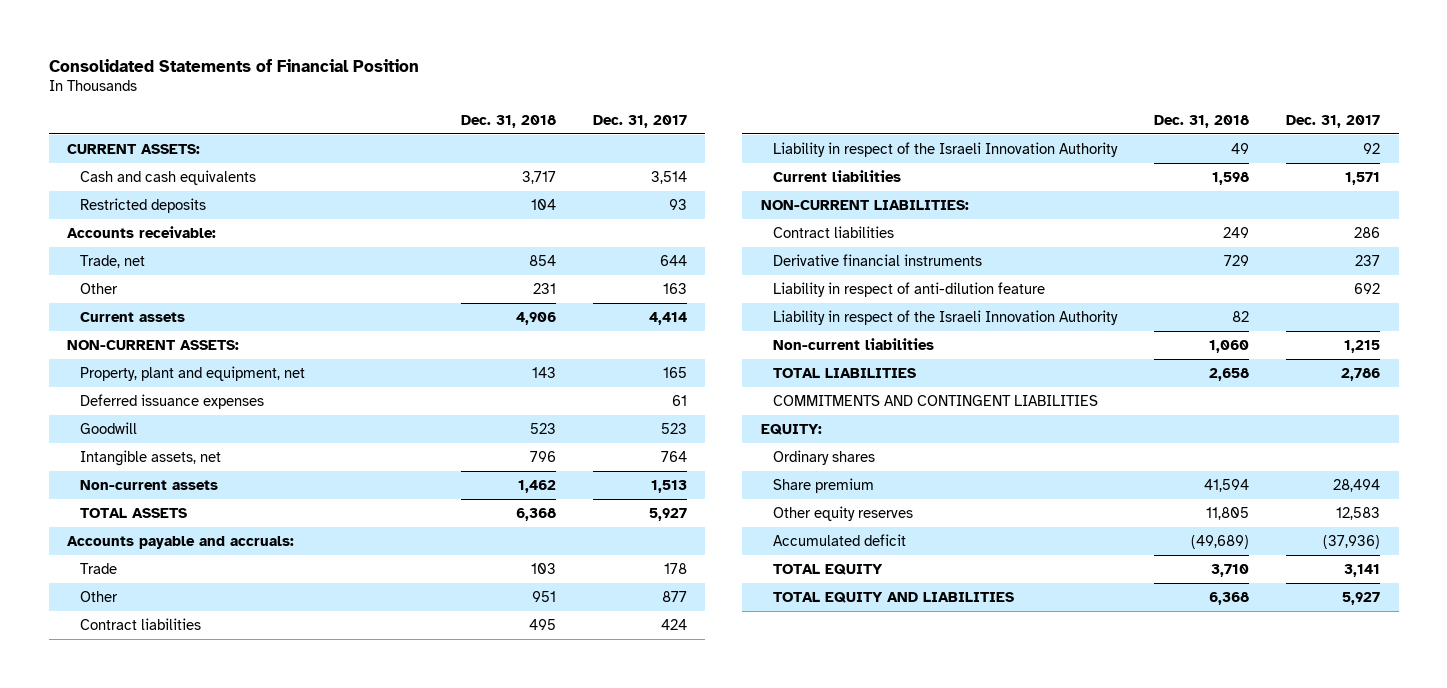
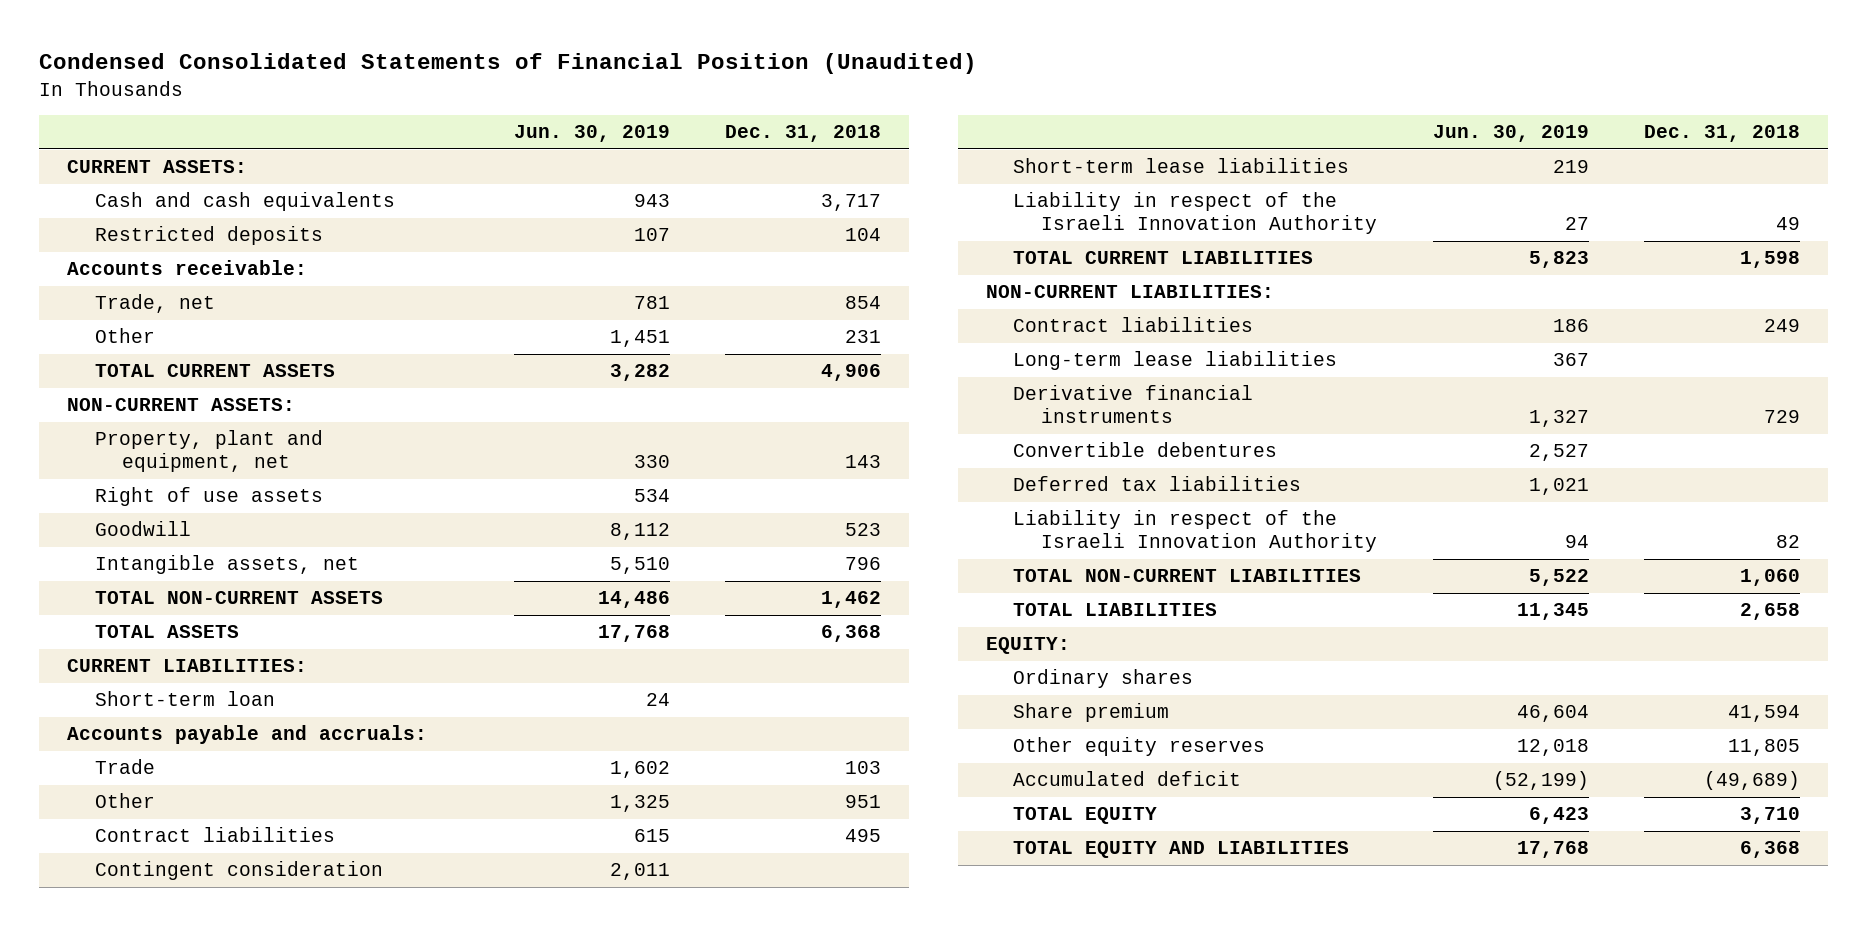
[48,58,419,72] Consolidated Statements of Financial Position -> [39,53,978,75] Condensed Consolidated Statements of Financial Position (Unaudited)
[592,114,687,128] Dec. 31, 2017 -> none
none -> [513,125,670,143] Jun. 30, 2019
[79,311,185,322] Current assets -> [94,364,335,378] TOTAL CURRENT ASSETS
[79,393,264,409] Deferred issuance expenses -> none
none -> [94,487,323,507] Right of use assets
[79,479,218,490] Non-current assets -> [94,591,383,605] TOTAL NON-CURRENT ASSETS
none -> [66,659,307,673] CURRENT LIABILITIES:
none -> [94,691,275,707] Short-term loan
none -> [94,861,383,881] Contingent consideration
none -> [1013,158,1350,174] Short-term lease liabilities
[773,169,902,182] Current liabilities -> [1013,251,1314,265] TOTAL CURRENT LIABILITIES
none -> [1013,351,1338,371] Long-term lease liabilities
[773,281,1046,297] Liability in respect of anti-dilution feature -> none
none -> [1013,442,1278,458] Convertible debentures
none -> [1013,476,1302,492] Deferred tax liabilities
[773,337,935,350] Non-current liabilities -> [1013,569,1362,583] TOTAL NON-CURRENT LIABILITIES
[773,394,1099,406] COMMITMENTS AND CONTINGENT LIABILITIES -> none

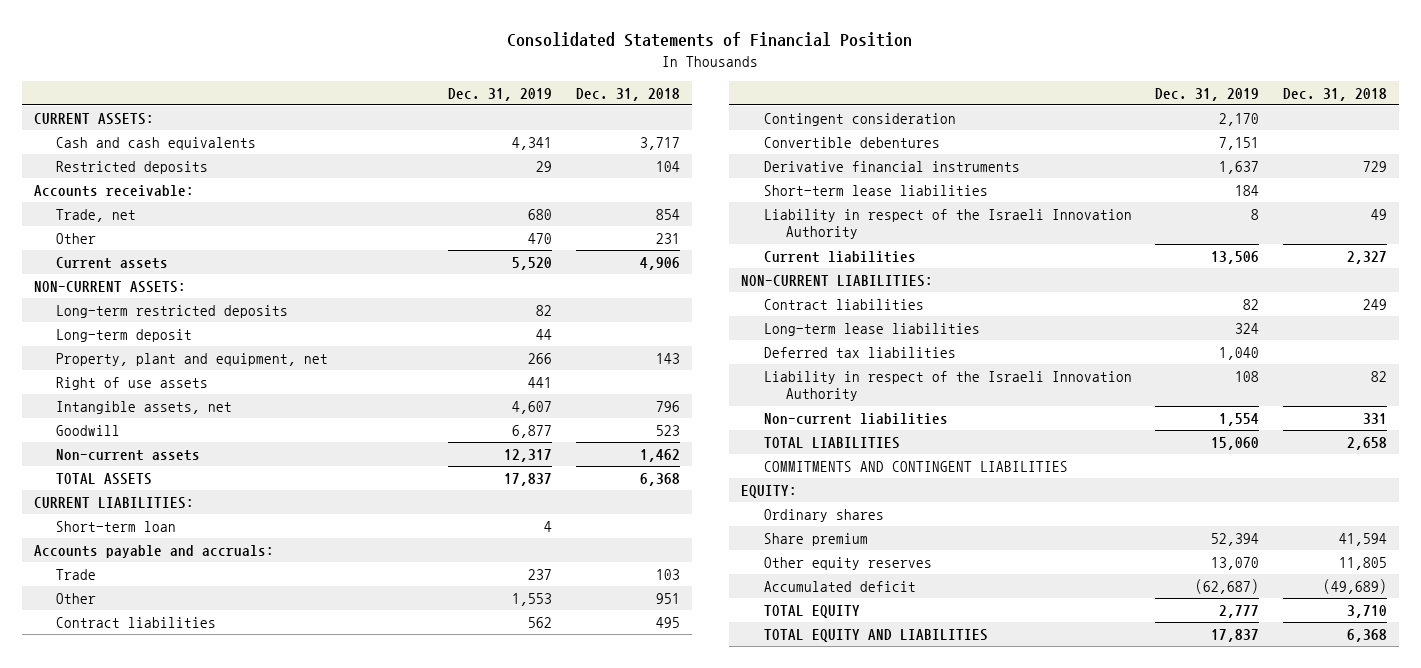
[39,53,978,75] Condensed Consolidated Statements of Financial Position (Unaudited) -> [507,32,913,48] Consolidated Statements of Financial Position
[513,125,670,143] Jun. 30, 2019 -> none
none -> [447,87,552,101] Dec. 31, 2019
[94,364,335,378] TOTAL CURRENT ASSETS -> [56,256,169,269] Current assets
none -> [56,304,289,318] Long-term restricted deposits
none -> [56,328,193,342] Long-term deposit
[94,521,191,537] Goodwill -> [56,424,121,436] Goodwill
[94,591,383,605] TOTAL NON-CURRENT ASSETS -> [56,448,201,461] Non-current assets
[1013,442,1278,458] Convertible debentures -> [763,136,940,148] Convertible debentures
[1013,385,1254,424] Derivative financial instruments -> [763,160,1020,172] Derivative financial instruments
[1013,251,1314,265] TOTAL CURRENT LIABILITIES -> [763,250,916,263] Current liabilities
[1740,251,1801,269] 1,598 -> [1347,250,1388,264] 2,327
[1013,569,1362,583] TOTAL NON-CURRENT LIABILITIES -> [763,412,948,425] Non-current liabilities
[1740,569,1801,587] 1,060 -> [1363,412,1388,424] 331
none -> [763,460,1068,472] COMMITMENTS AND CONTINGENT LIABILITIES

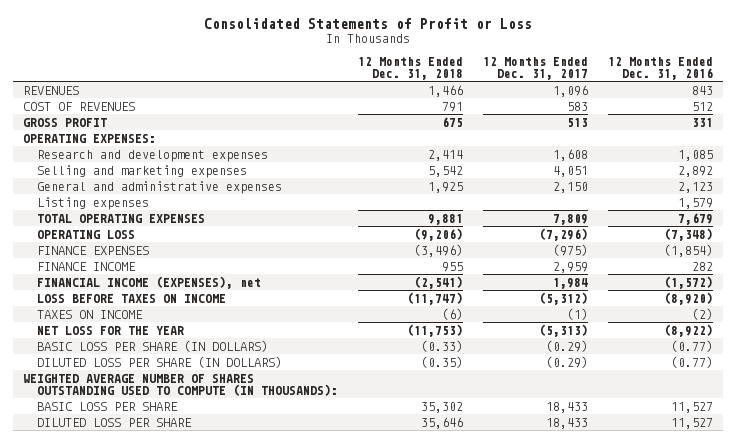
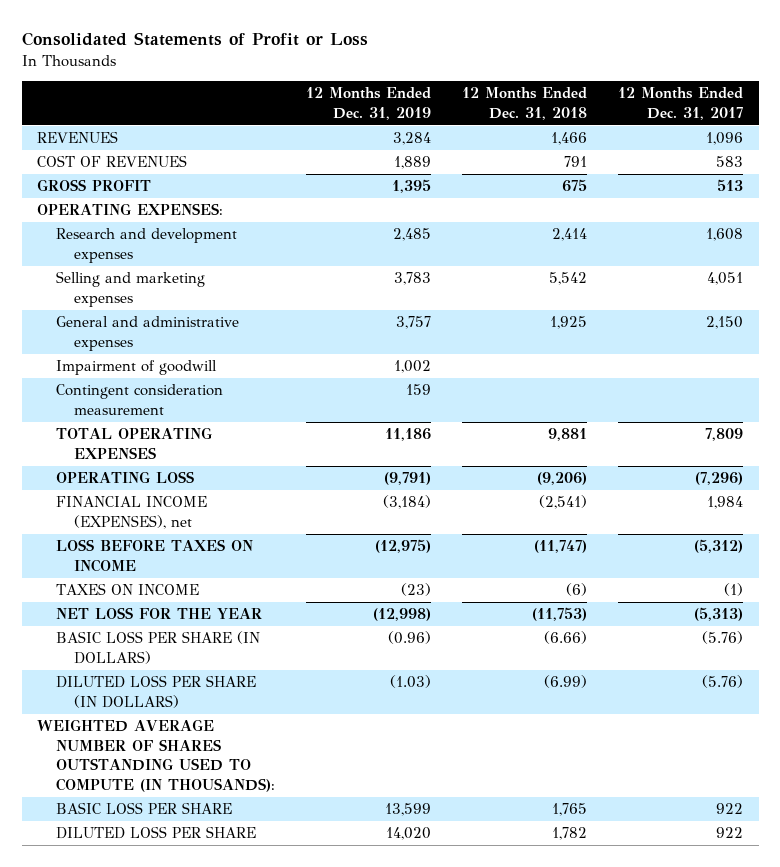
[608,56,714,81] 12 Months Ended Dec. 31, 2016 -> none
none -> [305,87,431,120] 12 Months Ended Dec. 31, 2019
[37,196,150,210] Listing expenses -> none
none -> [55,360,217,376] Impairment of goodwill
none -> [55,384,223,415] Contingent consideration measurement
[37,245,150,255] FINANCE EXPENSES -> none
[37,261,137,271] FINANCE INCOME -> none
[421,339,464,352] (0.33) -> [544,631,588,645] (6.66)
[546,339,589,352] (0.29) -> [702,631,744,645] (5.76)
[421,355,464,368] (0.35) -> [544,675,588,689] (6.99)
[546,355,589,368] (0.29) -> [702,675,744,689] (5.76)
[421,401,464,413] 35,302 -> [552,803,588,817] 1,765
[546,401,589,413] 18,433 -> [716,803,744,815] 922
[421,416,464,429] 35,646 -> [552,827,588,841] 1,782
[546,417,589,429] 18,433 -> [716,827,744,839] 922

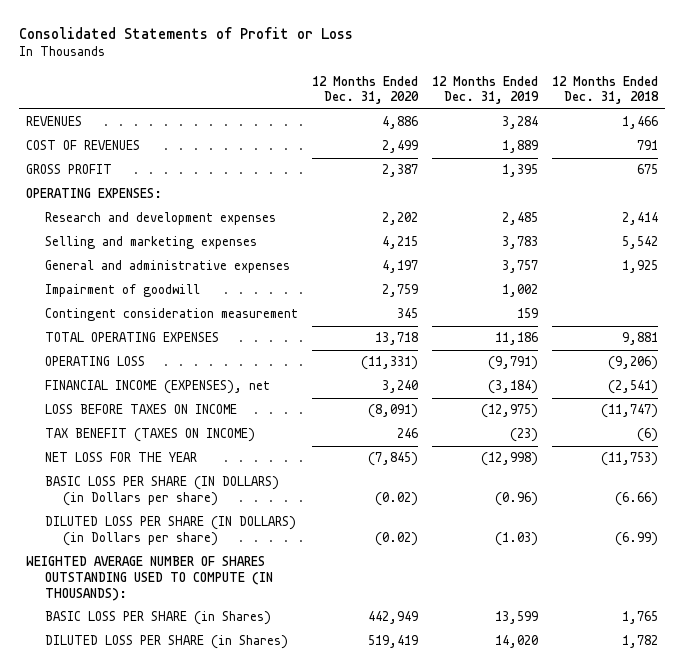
[618,87,744,120] 12 Months Ended Dec. 31, 2017 -> none
none -> [311,75,419,105] 12 Months Ended Dec. 31, 2020
[55,583,199,596] TAXES ON INCOME -> [44,428,255,443] TAX BENEFIT (TAXES ON INCOME)
[55,631,260,664] BASIC LOSS PER SHARE (IN DOLLARS) -> [44,476,279,507] BASIC LOSS PER SHARE (IN DOLLARS) (in Dollars per share)
[55,675,256,708] DILUTED LOSS PER SHARE (IN DOLLARS) -> [44,516,296,547] DILUTED LOSS PER SHARE (IN DOLLARS) (in Dollars per share)
[55,802,232,815] BASIC LOSS PER SHARE -> [44,611,271,626] BASIC LOSS PER SHARE (in Shares)
[55,826,256,840] DILUTED LOSS PER SHARE -> [44,635,288,650] DILUTED LOSS PER SHARE (in Shares)

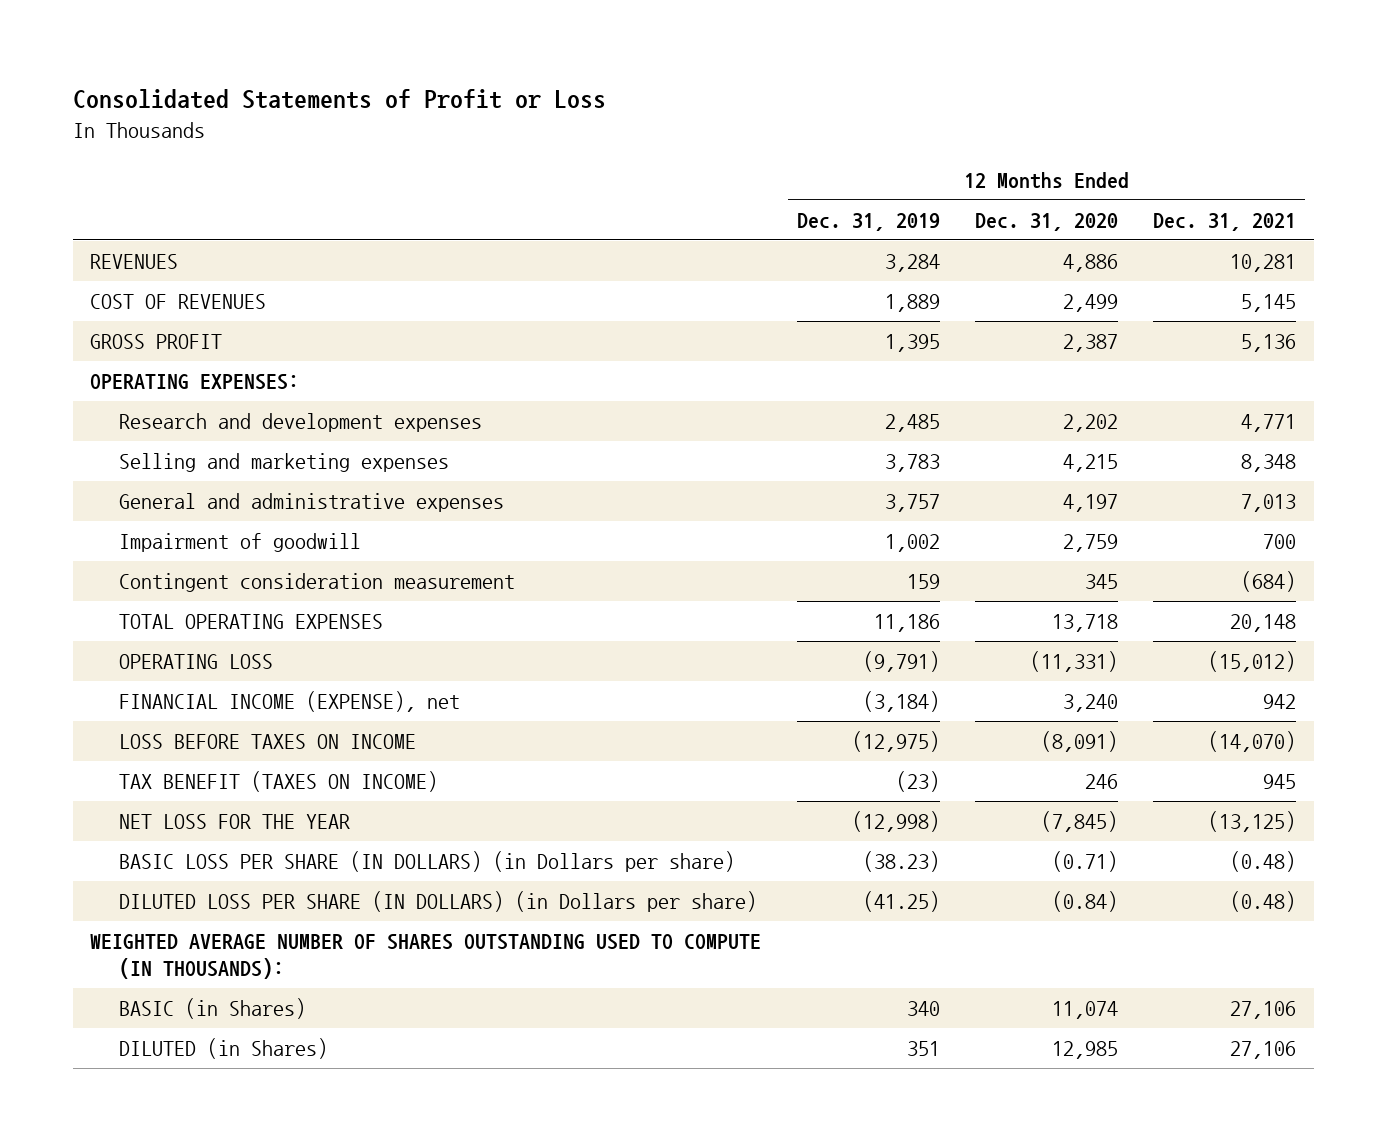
[552,75,660,105] 12 Months Ended Dec. 31, 2018 -> none
none -> [1153,212,1297,231] Dec. 31, 2021
[44,380,270,395] FINANCIAL INCOME (EXPENSES), net -> [119,691,461,713] FINANCIAL INCOME (EXPENSE), net
[374,492,418,507] (0.02) -> [1052,851,1119,873] (0.71)
[494,492,538,507] (0.96) -> [862,851,940,873] (38.23)
[374,532,418,547] (0.02) -> [1052,891,1119,913] (0.84)
[494,532,538,547] (1.03) -> [862,891,940,913] (41.25)
[44,611,271,626] BASIC LOSS PER SHARE (in Shares) -> [119,998,307,1020] BASIC (in Shares)
[367,611,418,625] 442,949 -> [1052,1001,1119,1020] 11,074
[494,611,538,625] 13,599 -> [906,1001,940,1017] 340
[44,635,288,650] DILUTED LOSS PER SHARE (in Shares) -> [119,1038,329,1060] DILUTED (in Shares)
[367,635,418,649] 519,419 -> [1052,1041,1119,1060] 12,985
[494,635,538,649] 14,020 -> [906,1041,940,1057] 351

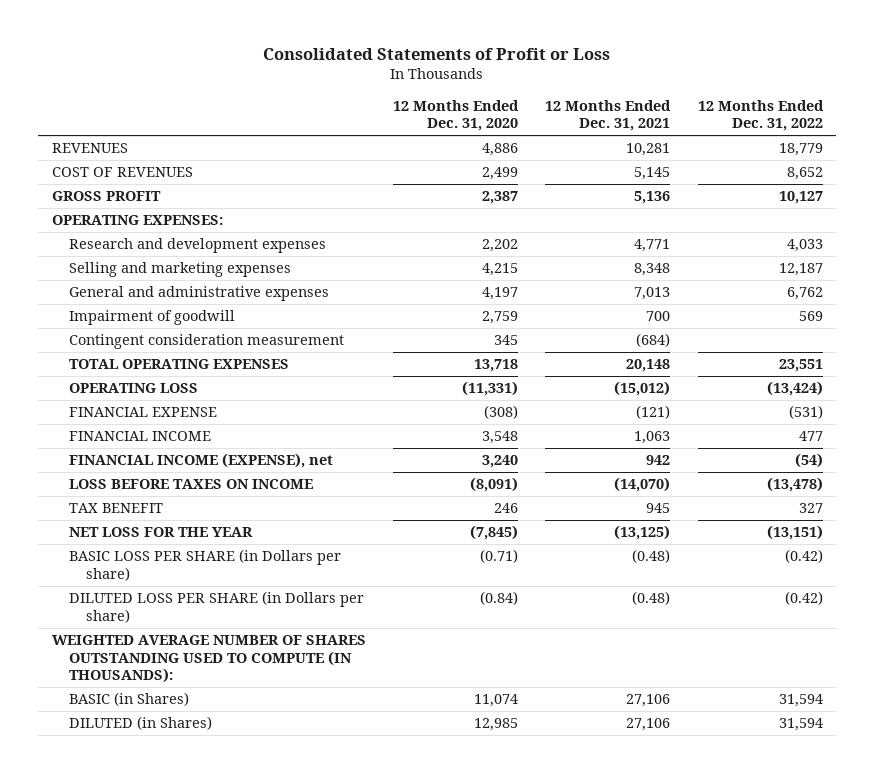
[796,212,940,231] Dec. 31, 2019 -> none
none -> [697,100,824,132] 12 Months Ended Dec. 31, 2022
none -> [68,407,217,418] FINANCIAL EXPENSE
none -> [68,431,211,442] FINANCIAL INCOME
[119,771,439,793] TAX BENEFIT (TAXES ON INCOME) -> [68,503,163,514] TAX BENEFIT
[119,851,736,873] BASIC LOSS PER SHARE (IN DOLLARS) (in Dollars per share) -> [68,549,341,581] BASIC LOSS PER SHARE (in Dollars per share)
[119,891,758,913] DILUTED LOSS PER SHARE (IN DOLLARS) (in Dollars per share) -> [68,591,364,623] DILUTED LOSS PER SHARE (in Dollars per share)

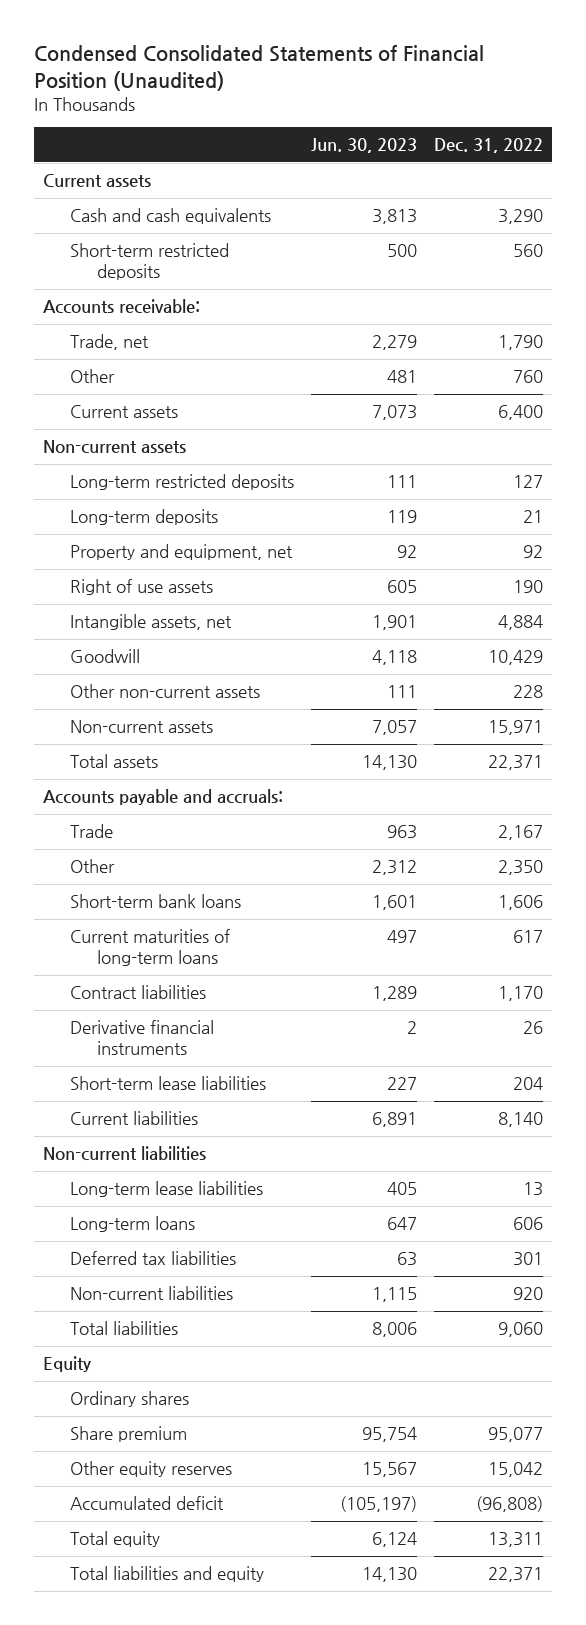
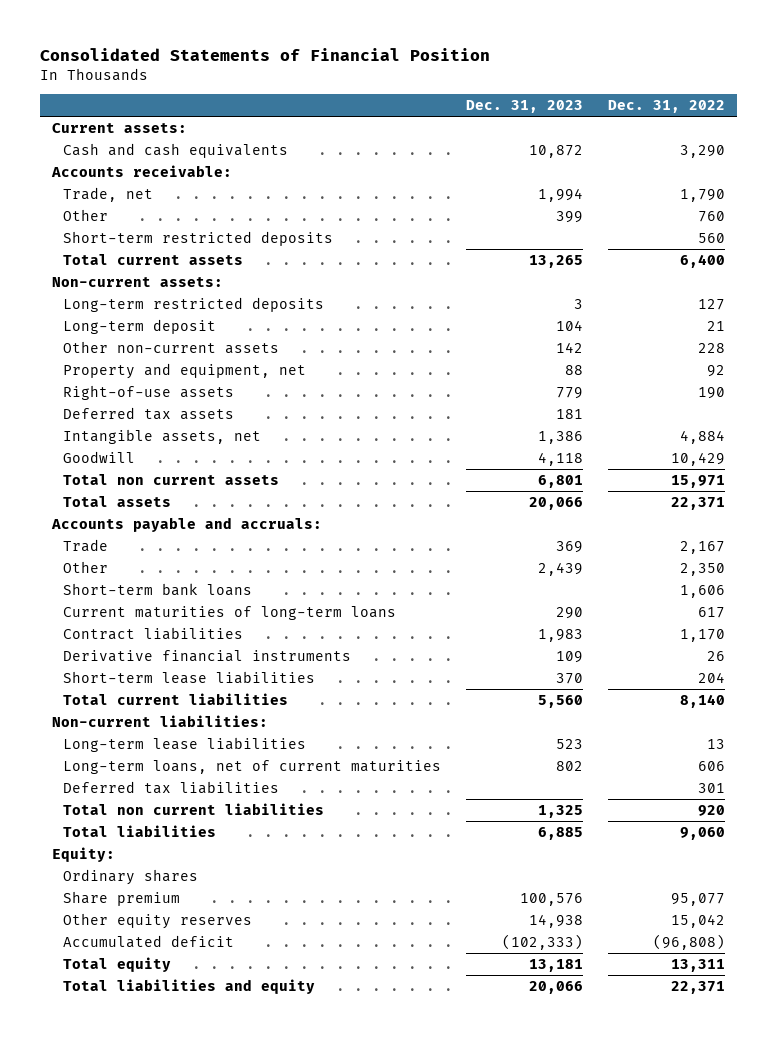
[33,45,484,91] Condensed Consolidated Statements of Financial Position (Unaudited) -> [39,48,490,62] Consolidated Statements of Financial Position
[310,138,417,154] Jun. 30, 2023 -> none
none -> [465,100,583,114] Dec. 31, 2023
[42,174,151,188] Current assets -> [52,122,188,133] Current assets:
[69,243,229,281] Short-term restricted deposits -> [62,230,333,246] Short-term restricted deposits
[69,405,178,419] Current assets -> [62,253,243,265] Total current assets
[42,440,186,455] Non-current assets -> [52,276,224,287] Non-current assets:
[69,509,218,526] Long-term deposits -> [62,318,216,334] Long-term deposit
[69,684,260,699] Other non-current assets -> [62,340,279,354] Other non-current assets
[69,579,213,596] Right of use assets -> [62,384,234,400] Right-of-use assets
none -> [62,406,234,420] Deferred tax assets
[69,720,213,734] Non-current assets -> [62,473,279,485] Total non current assets
[69,1111,198,1126] Current liabilities -> [62,692,288,705] Total current liabilities
[42,1146,206,1162] Non-current liabilities -> [52,714,269,727] Non-current liabilities:
[69,1216,195,1233] Long-term loans -> none
none -> [62,759,441,774] Long-term loans, net of current maturities
[69,1286,233,1301] Non-current liabilities -> [62,802,324,815] Total non current liabilities
[42,1356,91,1373] Equity -> [52,846,116,862] Equity:

